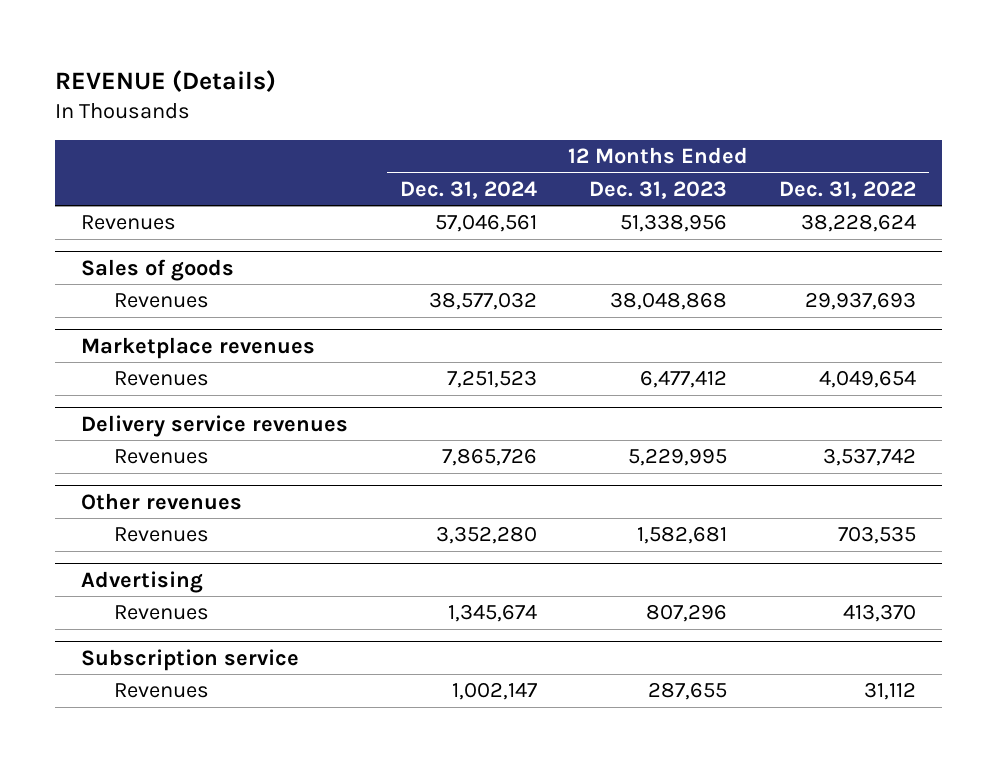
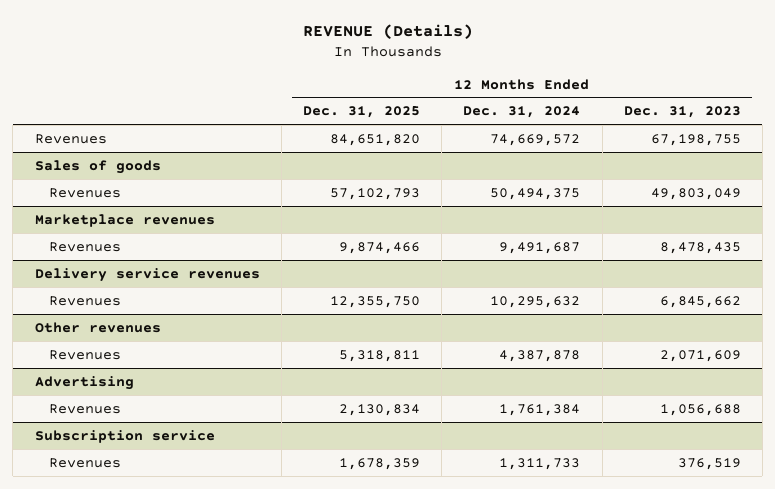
[779,180,917,199] Dec. 31, 2022 -> none
none -> [302,106,420,119] Dec. 31, 2025
[434,214,537,233] 57,046,561 -> [490,133,581,146] 74,669,572
[620,214,728,233] 51,338,956 -> [650,133,741,146] 67,198,755
[428,292,537,311] 38,577,032 -> [490,187,581,200] 50,494,375
[610,292,728,311] 38,048,868 -> [650,187,741,200] 49,803,049
[446,370,537,389] 7,251,523 -> [499,241,581,254] 9,491,687
[640,370,728,389] 6,477,412 -> [659,241,741,254] 8,478,435
[441,448,537,467] 7,865,726 -> [490,295,581,308] 10,295,632
[628,448,728,467] 5,229,995 -> [659,295,741,308] 6,845,662
[435,526,537,545] 3,352,280 -> [499,349,581,362] 4,387,878
[637,526,728,545] 1,582,681 -> [659,349,741,362] 2,071,609
[447,604,537,623] 1,345,674 -> [499,403,581,416] 1,761,384
[646,604,728,623] 807,296 -> [659,403,741,416] 1,056,688
[451,682,537,701] 1,002,147 -> [499,457,581,470] 1,311,733
[648,682,728,701] 287,655 -> [677,457,741,470] 376,519

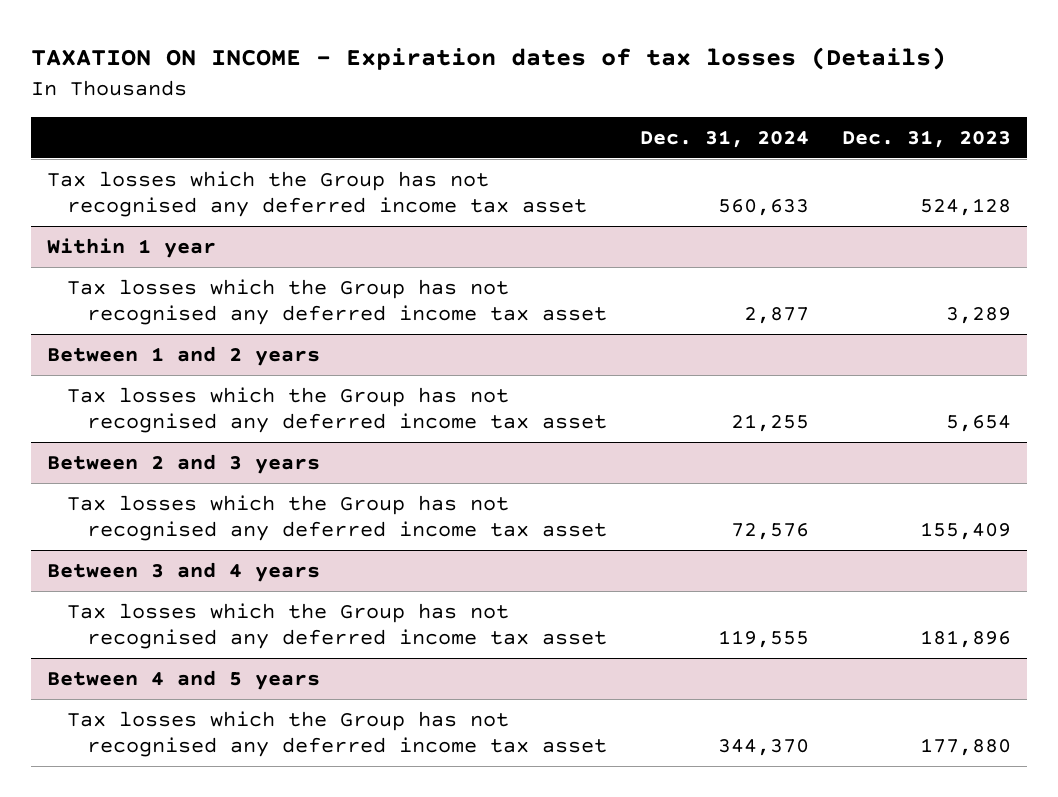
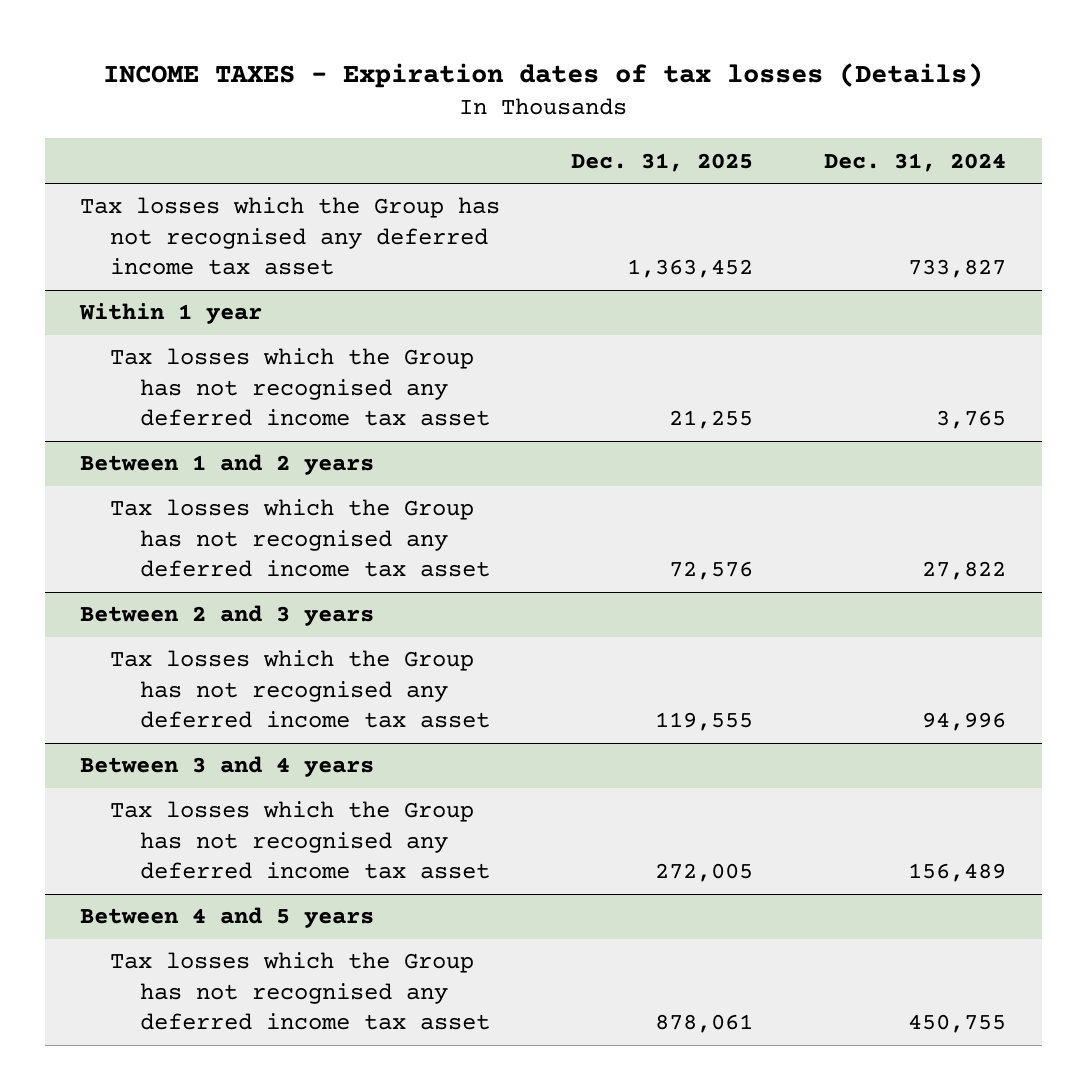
[30,46,946,70] TAXATION ON INCOME - Expiration dates of tax losses (Details) -> [103,62,984,88] INCOME TAXES - Expiration dates of tax losses (Details)
[841,129,1011,148] Dec. 31, 2023 -> none
none -> [571,152,754,172] Dec. 31, 2025
[717,198,809,216] 560,633 -> [908,259,1007,279] 733,827
[743,306,809,324] 2,877 -> [936,410,1007,430] 3,765
[730,413,809,432] 21,255 -> [922,561,1007,581] 27,822
[730,522,809,540] 72,576 -> [922,712,1007,732] 94,996
[717,629,809,648] 119,555 -> [908,863,1007,883] 156,489
[717,738,809,756] 344,370 -> [908,1014,1007,1034] 450,755

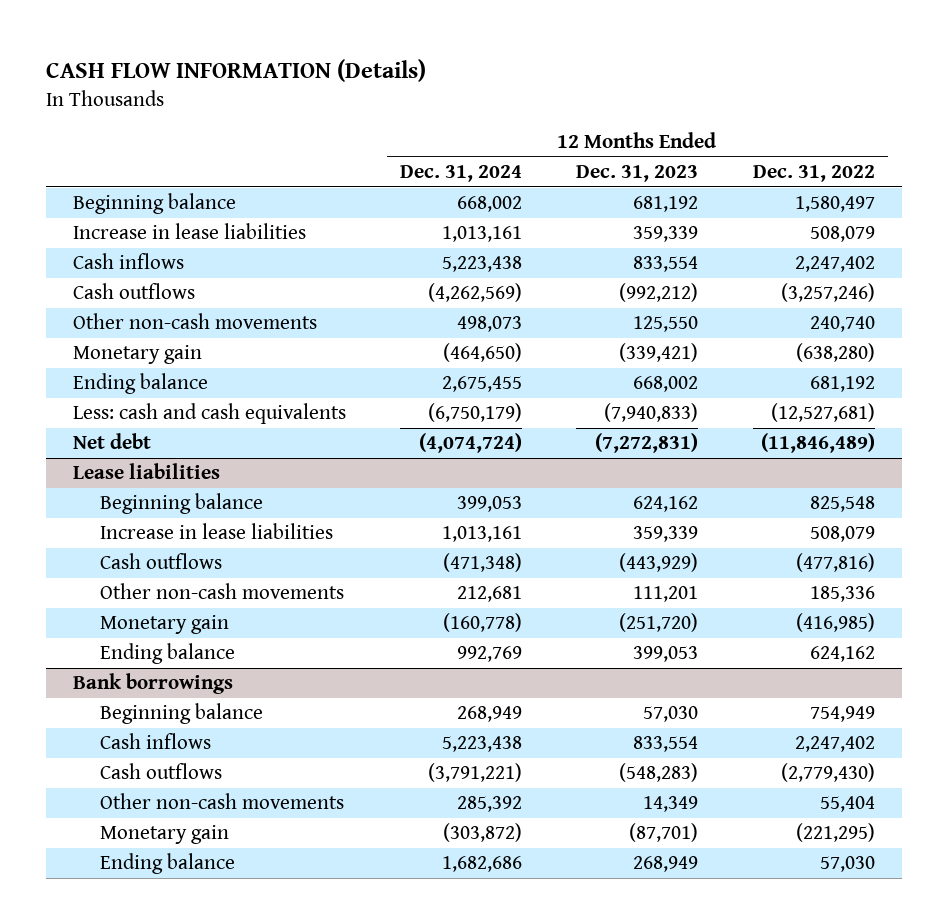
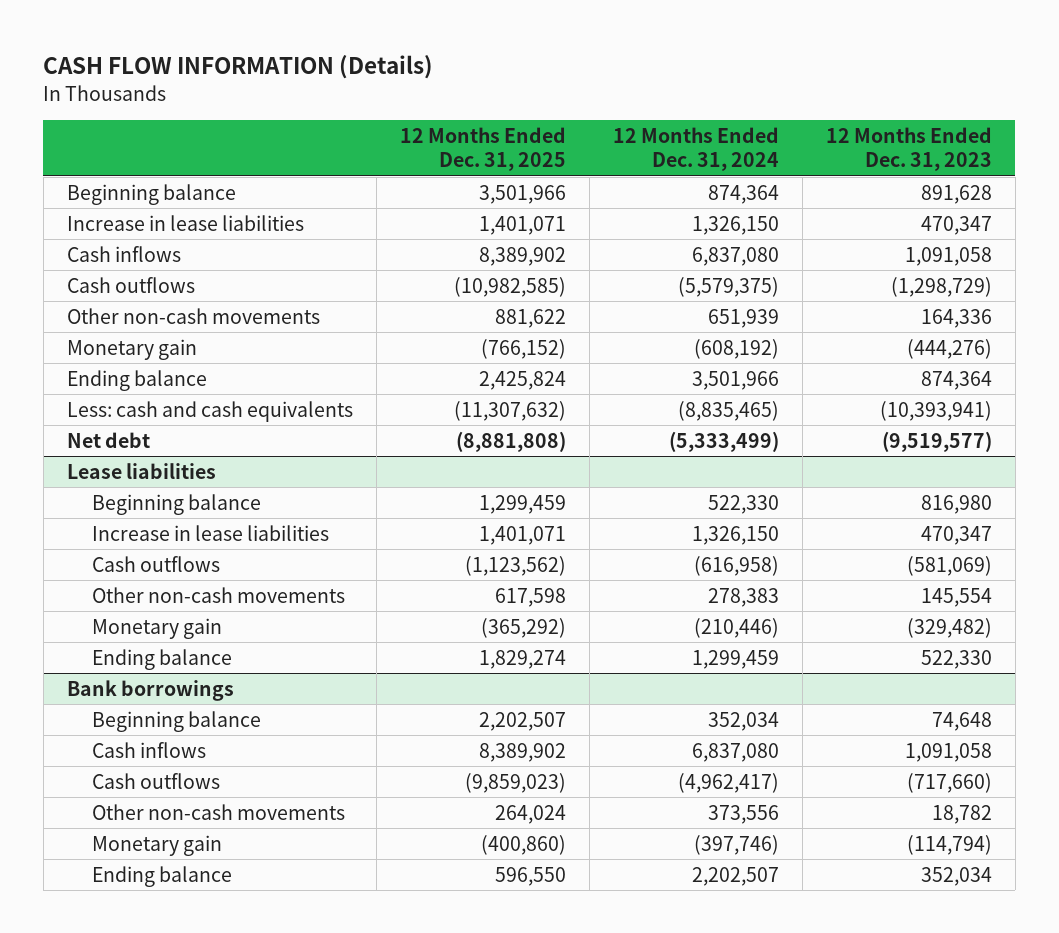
[752,164,875,182] Dec. 31, 2022 -> none
none -> [399,126,566,172] 12 Months Ended Dec. 31, 2025
[457,196,523,213] 668,002 -> [707,184,779,204] 874,364
[633,196,699,213] 681,192 -> [920,184,992,204] 891,628
[442,226,523,243] 1,013,161 -> [691,215,779,235] 1,326,150
[633,226,699,243] 359,339 -> [920,215,992,235] 470,347
[442,256,523,273] 5,223,438 -> [691,246,779,266] 6,837,080
[633,256,699,273] 833,554 -> [904,246,992,266] 1,091,058
[428,283,523,303] (4,262,569) -> [677,276,779,297] (5,579,375)
[619,283,699,303] (992,212) -> [890,276,992,297] (1,298,729)
[457,316,523,333] 498,073 -> [707,308,779,328] 651,939
[633,316,699,333] 125,550 -> [920,308,992,328] 164,336
[443,343,523,363] (464,650) -> [693,338,779,359] (608,192)
[619,343,699,363] (339,421) -> [906,338,992,359] (444,276)
[442,376,523,393] 2,675,455 -> [691,370,779,390] 3,501,966
[633,376,699,393] 668,002 -> [920,370,992,390] 874,364
[428,403,523,423] (6,750,179) -> [677,400,779,421] (8,835,465)
[604,403,699,423] (7,940,833) -> [879,400,992,421] (10,393,941)
[419,433,523,454] (4,074,724) -> [668,430,779,452] (5,333,499)
[595,433,699,454] (7,272,831) -> [881,430,992,452] (9,519,577)
[457,496,523,513] 399,053 -> [707,494,779,514] 522,330
[633,496,699,513] 624,162 -> [920,494,992,514] 816,980
[442,526,523,543] 1,013,161 -> [691,525,779,545] 1,326,150
[633,526,699,543] 359,339 -> [920,525,992,545] 470,347
[443,553,523,573] (471,348) -> [693,555,779,576] (616,958)
[619,553,699,573] (443,929) -> [906,555,992,576] (581,069)
[457,586,523,603] 212,681 -> [707,587,779,607] 278,383
[633,586,699,603] 111,201 -> [920,587,992,607] 145,554
[443,613,523,633] (160,778) -> [693,617,779,638] (210,446)
[619,613,699,633] (251,720) -> [906,617,992,638] (329,482)
[457,646,523,663] 992,769 -> [691,649,779,669] 1,299,459
[633,646,699,663] 399,053 -> [920,649,992,669] 522,330
[457,706,523,723] 268,949 -> [707,711,779,731] 352,034
[643,706,699,723] 57,030 -> [931,711,992,731] 74,648
[442,736,523,753] 5,223,438 -> [691,742,779,762] 6,837,080
[633,736,699,753] 833,554 -> [904,742,992,762] 1,091,058
[428,763,523,783] (3,791,221) -> [677,772,779,793] (4,962,417)
[619,763,699,783] (548,283) -> [906,772,992,793] (717,660)
[457,796,523,813] 285,392 -> [707,804,779,824] 373,556
[643,796,699,813] 14,349 -> [931,804,992,824] 18,782
[443,823,523,843] (303,872) -> [693,834,779,855] (397,746)
[629,823,699,843] (87,701) -> [906,834,992,855] (114,794)
[442,856,523,873] 1,682,686 -> [691,866,779,886] 2,202,507
[633,856,699,873] 268,949 -> [920,866,992,886] 352,034

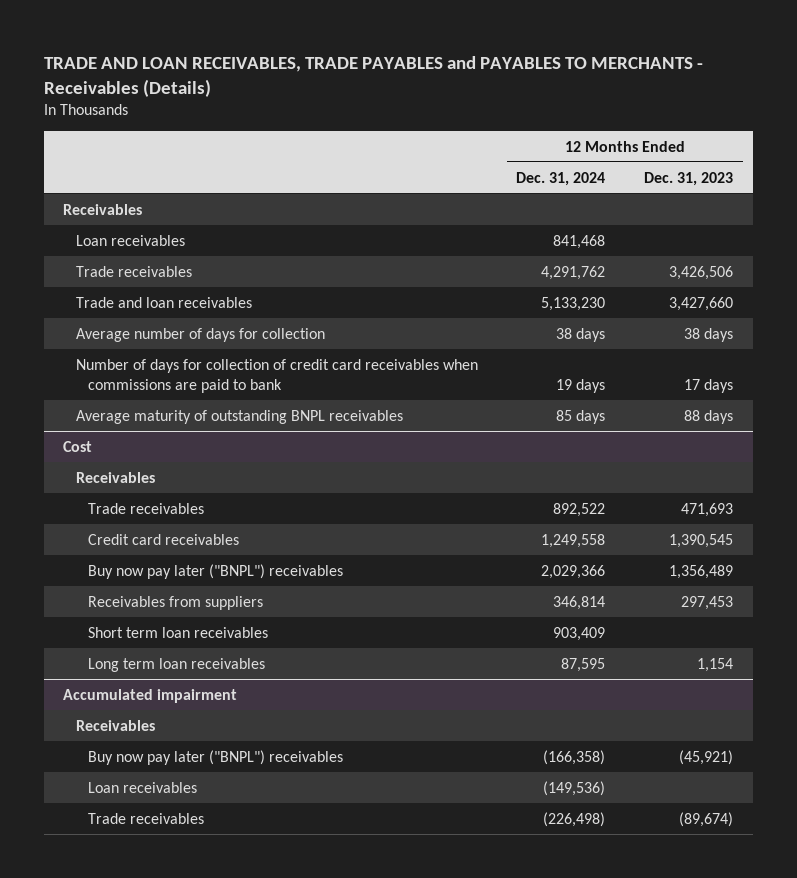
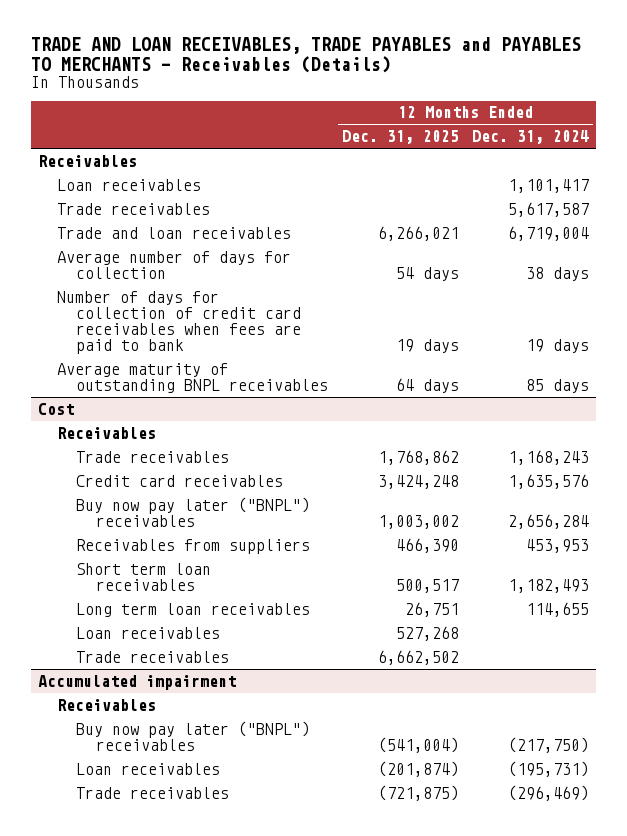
[644,171,734,186] Dec. 31, 2023 -> none
none -> [341,130,459,145] Dec. 31, 2025
[553,234,606,249] 841,468 -> [508,178,590,193] 1,101,417
[541,265,606,280] 4,291,762 -> [508,201,590,217] 5,617,587
[541,296,606,311] 5,133,230 -> [508,225,590,241] 6,719,004
[75,358,478,393] Number of days for collection of credit card receivables when commissions are paid to bank -> [56,290,302,355] Number of days for collection of credit card receivables when fees are paid to bank
[553,502,606,517] 892,522 -> [508,449,590,465] 1,168,243
[541,533,606,548] 1,249,558 -> [508,473,590,489] 1,635,576
[541,564,606,579] 2,029,366 -> [508,513,590,529] 2,656,284
[553,595,606,610] 346,814 -> [526,538,590,553] 453,953
[553,626,606,641] 903,409 -> [508,578,590,593] 1,182,493
[561,657,606,672] 87,595 -> [526,601,590,617] 114,655
none -> [76,626,221,639] Loan receivables
none -> [76,650,230,663] Trade receivables
[543,749,606,765] (166,358) -> [508,736,590,753] (217,750)
[543,780,606,796] (149,536) -> [508,760,590,777] (195,731)
[543,811,606,827] (226,498) -> [508,784,590,801] (296,469)

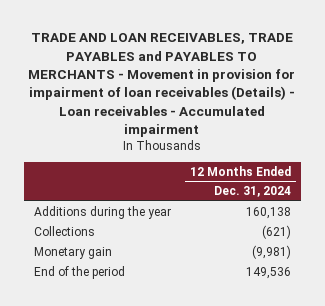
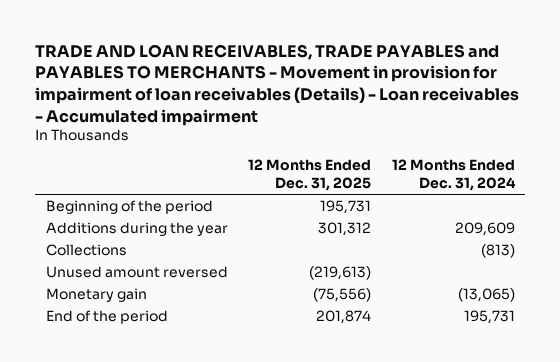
none -> [248,159,372,192] 12 Months Ended Dec. 31, 2025
none -> [45,200,213,215] Beginning of the period
[246,207,292,220] 160,138 -> [454,222,515,237] 209,609
[262,225,292,240] (621) -> [480,244,515,259] (813)
none -> [45,266,228,279] Unused amount reversed
[252,245,292,260] (9,981) -> [457,288,515,303] (13,065)
[246,267,292,280] 149,536 -> [463,310,515,325] 195,731

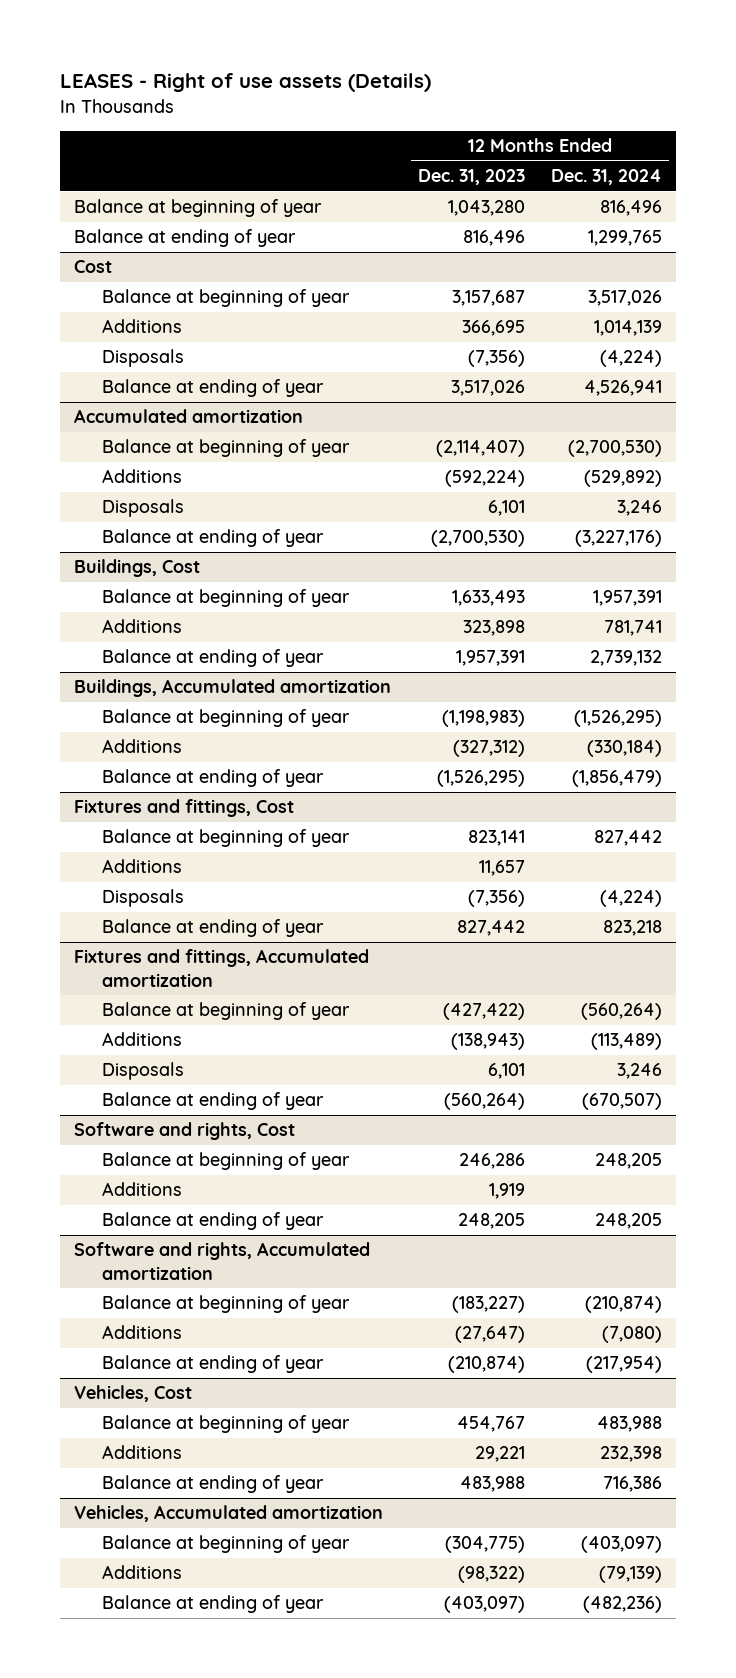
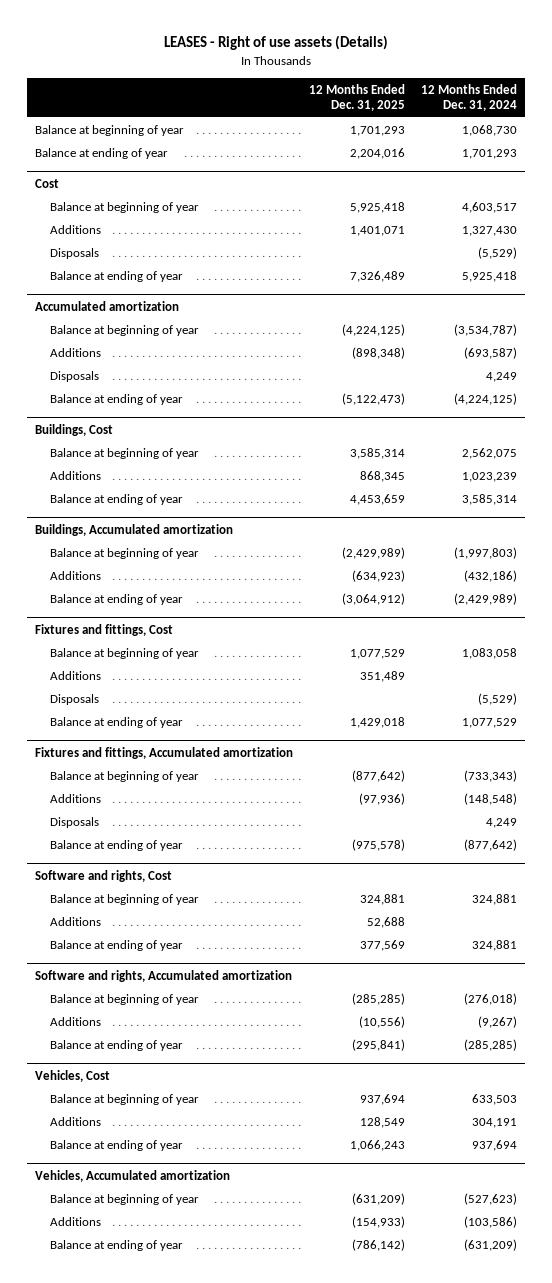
[417,169,525,186] Dec. 31, 2023 -> none
none -> [308,83,405,112] 12 Months Ended Dec. 31, 2025
[600,200,663,217] 816,496 -> [461,124,517,136] 1,068,730
[588,230,663,247] 1,299,765 -> [461,148,517,159] 1,701,293
[588,290,663,307] 3,517,026 -> [461,201,517,213] 4,603,517
[594,320,663,337] 1,014,139 -> [461,225,517,236] 1,327,430
[600,350,663,368] (4,224) -> [477,246,517,259] (5,529)
[584,380,663,397] 4,526,941 -> [461,270,517,282] 5,925,418
[568,440,663,458] (2,700,530) -> [453,323,517,336] (3,534,787)
[584,470,663,488] (529,892) -> [463,346,517,359] (693,587)
[617,500,663,517] 3,246 -> [485,371,517,382] 4,249
[575,530,663,548] (3,227,176) -> [453,392,517,405] (4,224,125)
[593,590,663,607] 1,957,391 -> [461,447,517,459] 2,562,075
[604,620,663,637] 781,741 -> [461,471,517,482] 1,023,239
[590,650,663,667] 2,739,132 -> [461,493,517,505] 3,585,314
[574,710,663,728] (1,526,295) -> [453,546,517,559] (1,997,803)
[587,740,663,758] (330,184) -> [463,569,517,582] (432,186)
[572,770,663,788] (1,856,479) -> [453,592,517,605] (2,429,989)
[594,830,663,847] 827,442 -> [461,647,517,659] 1,083,058
[600,890,663,908] (4,224) -> [477,692,517,705] (5,529)
[603,920,663,937] 823,218 -> [461,717,517,728] 1,077,529
[581,1003,663,1021] (560,264) -> [463,769,517,782] (733,343)
[591,1033,663,1051] (113,489) -> [463,792,517,805] (148,548)
[617,1063,663,1080] 3,246 -> [485,817,517,828] 4,249
[582,1093,663,1111] (670,507) -> [463,838,517,851] (877,642)
[595,1153,663,1170] 248,205 -> [471,893,517,905] 324,881
[595,1213,663,1230] 248,205 -> [471,939,517,951] 324,881
[585,1296,663,1314] (210,874) -> [463,992,517,1005] (276,018)
[602,1326,663,1344] (7,080) -> [477,1015,517,1028] (9,267)
[586,1356,663,1374] (217,954) -> [463,1038,517,1051] (285,285)
[597,1416,663,1433] 483,988 -> [471,1093,517,1105] 633,503
[600,1446,663,1463] 232,398 -> [471,1117,517,1128] 304,191
[603,1476,663,1493] 716,386 -> [471,1139,517,1151] 937,694
[581,1536,663,1554] (403,097) -> [463,1192,517,1205] (527,623)
[599,1566,663,1584] (79,139) -> [463,1215,517,1228] (103,586)
[583,1596,663,1614] (482,236) -> [463,1238,517,1251] (631,209)

